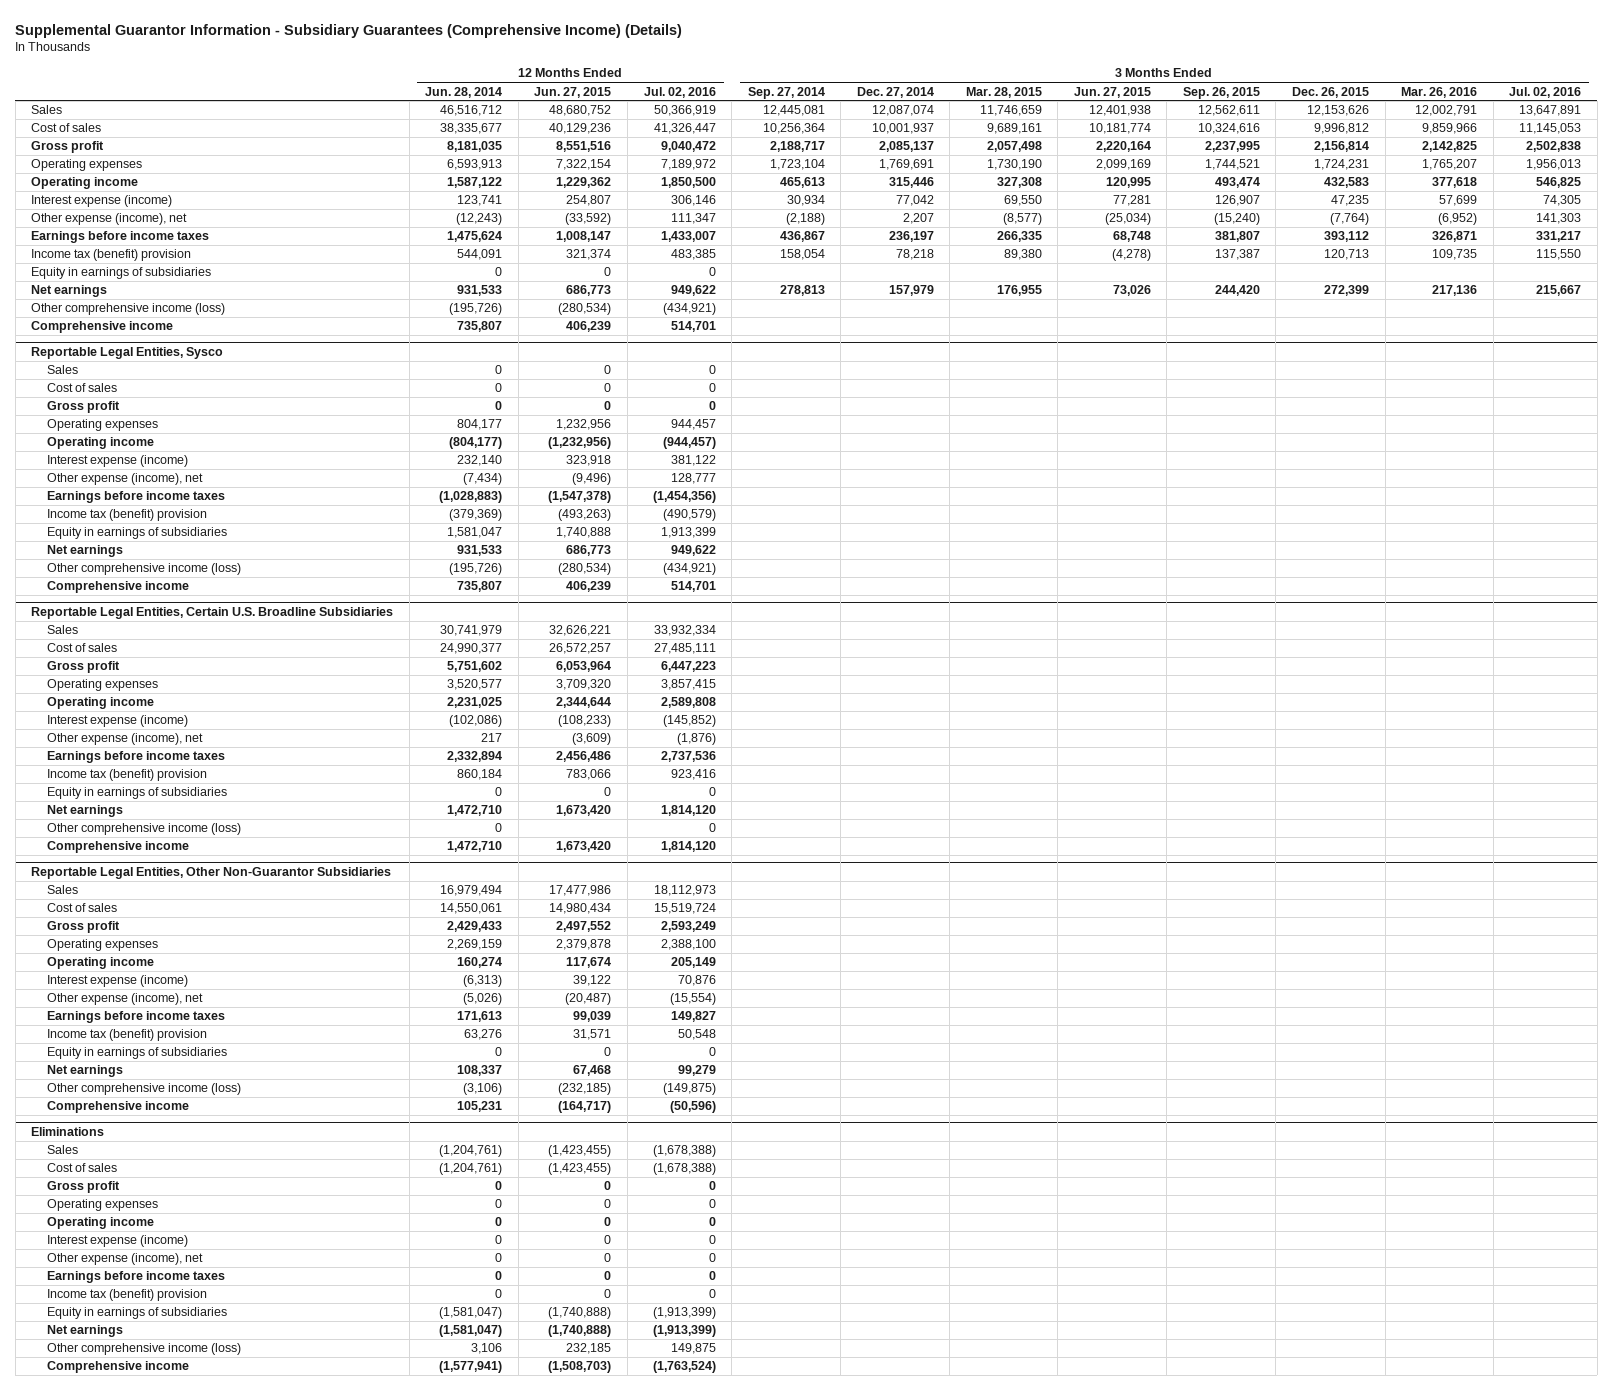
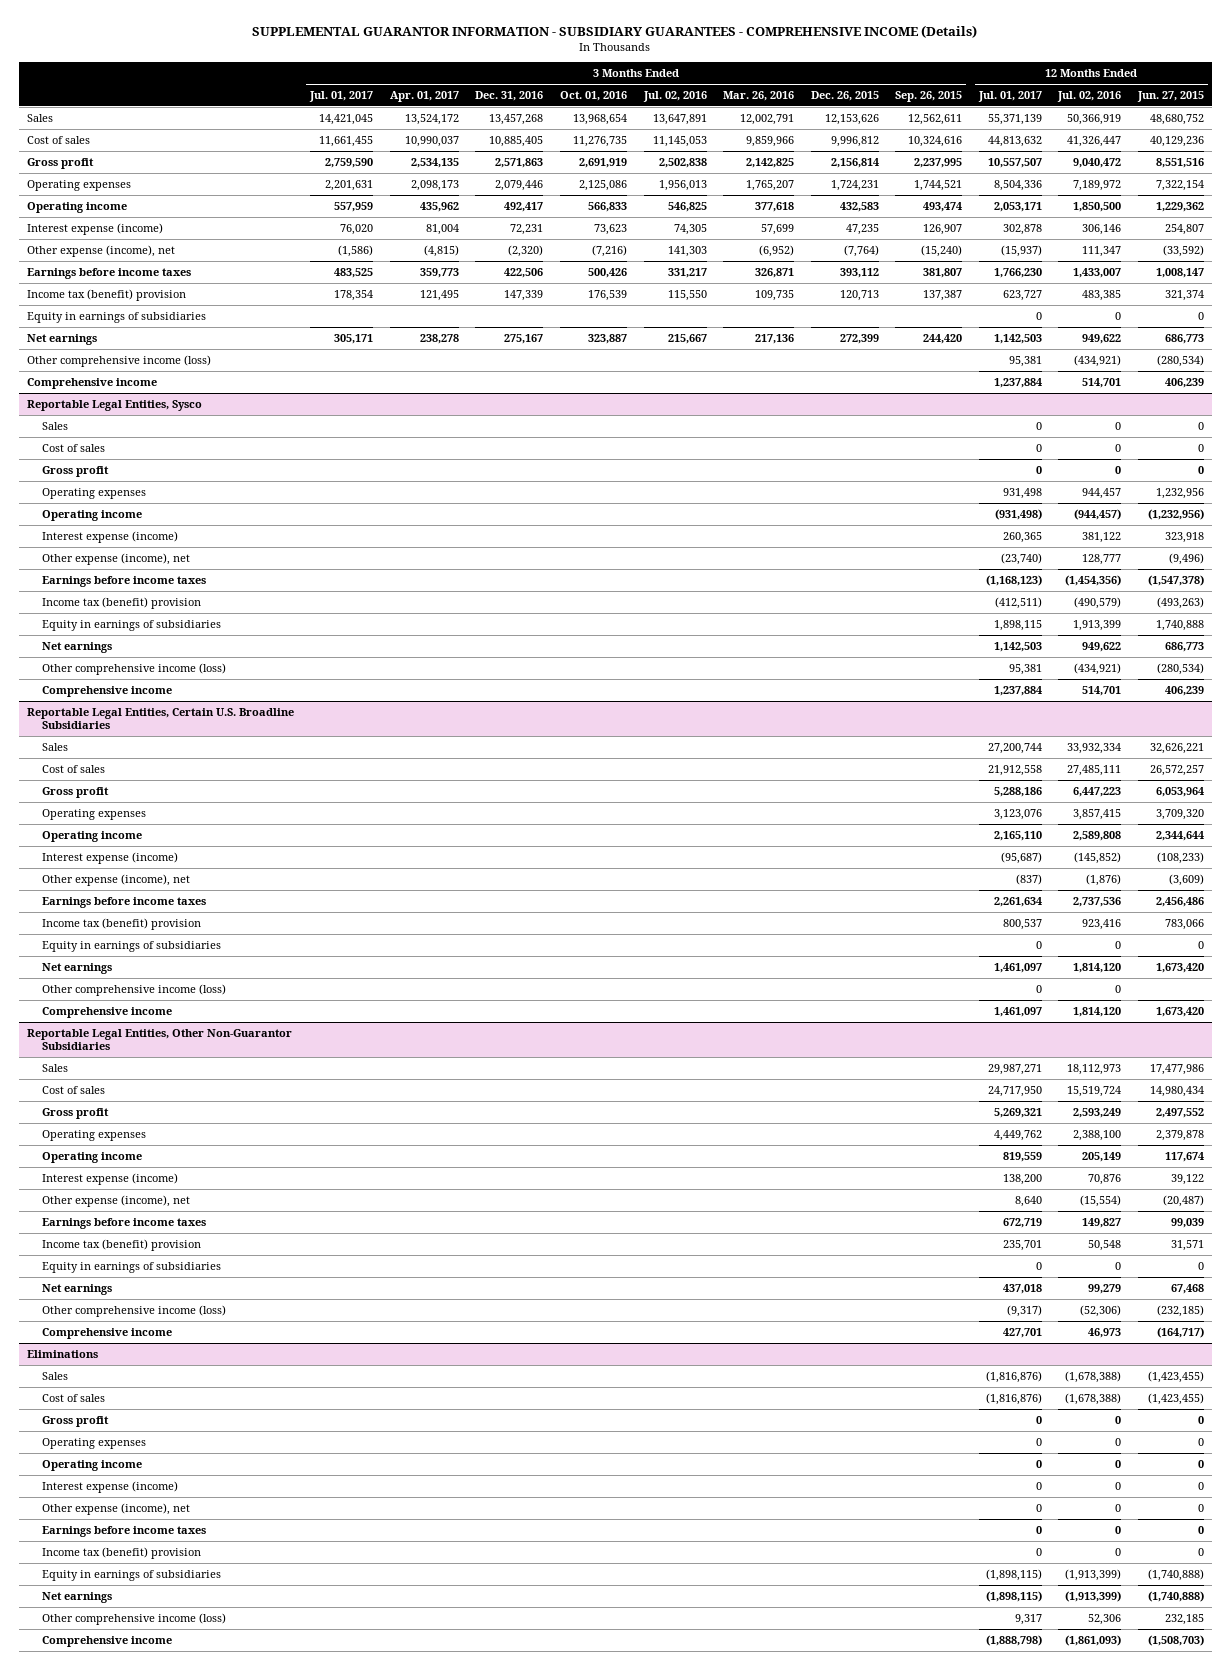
[15,23,683,38] Supplemental Guarantor Information - Subsidiary Guarantees (Comprehensive Income) (Details) -> [252,24,978,38] SUPPLEMENTAL GUARANTOR INFORMATION - SUBSIDIARY GUARANTEES - COMPREHENSIVE INCOME (Details)
[425,86,503,98] Jun. 28, 2014 -> none
[747,86,825,99] Sep. 27, 2014 -> none
[856,86,934,98] Dec. 27, 2014 -> none
[965,86,1042,98] Mar. 28, 2015 -> none
[1073,86,1151,98] Jun. 27, 2015 -> none
none -> [309,90,374,102] Jul. 01, 2017
none -> [389,90,459,102] Apr. 01, 2017
none -> [475,90,544,101] Dec. 31, 2016
none -> [560,90,628,101] Oct. 01, 2016
none -> [977,90,1042,102] Jul. 01, 2017
[662,1083,716,1096] (149,875) -> [1080,1304,1122,1317] (52,306)
[669,1101,716,1114] (50,596) -> [1088,1327,1122,1338] 46,973
[670,1343,716,1355] 149,875 -> [1088,1613,1122,1625] 52,306
[652,1361,716,1374] (1,763,524) -> [1065,1634,1122,1646] (1,861,093)

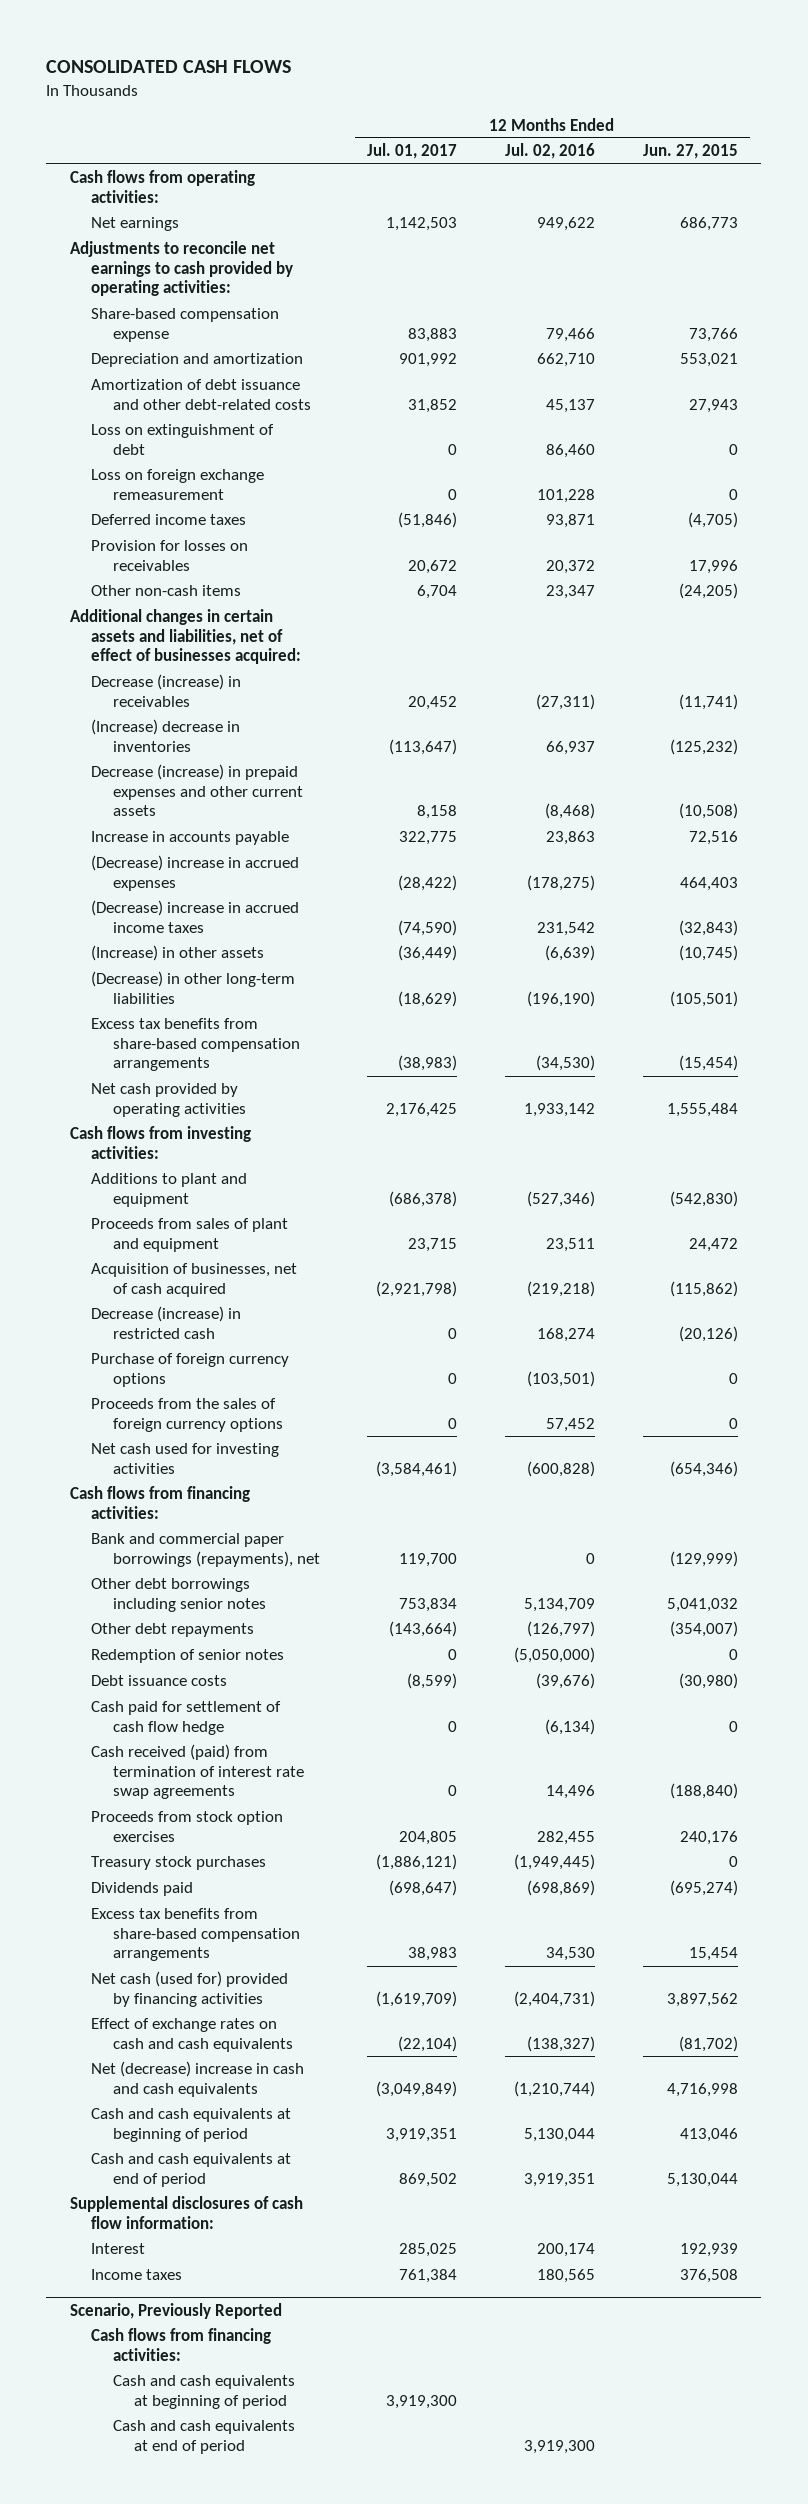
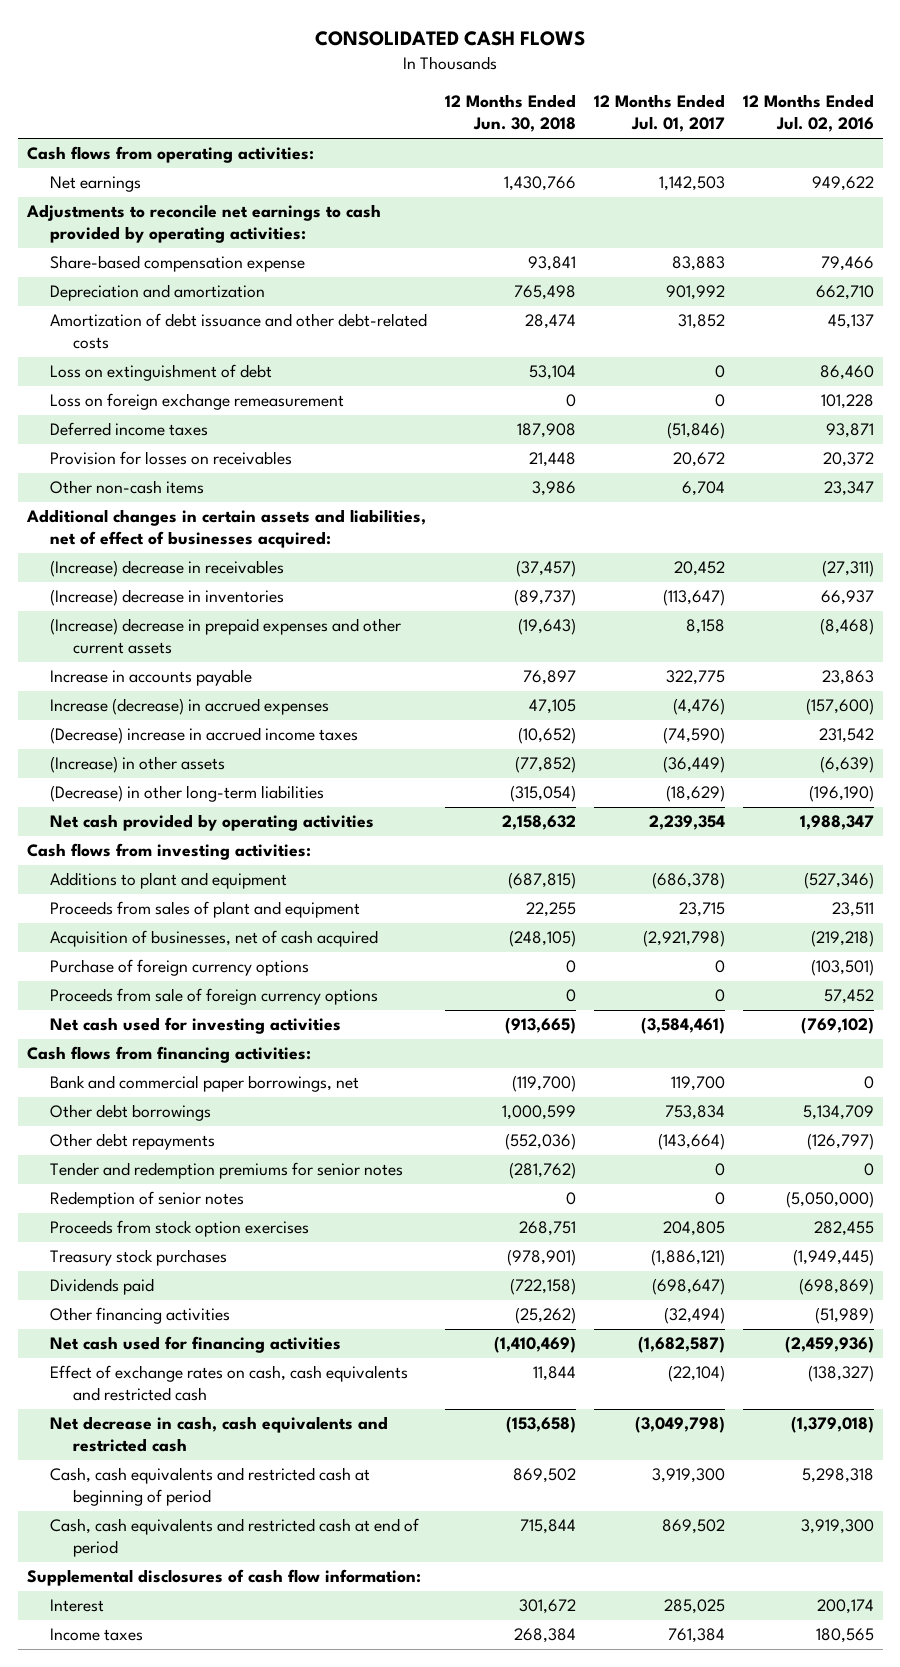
[642,144,738,160] Jun. 27, 2015 -> none
none -> [444,94,576,133] 12 Months Ended Jun. 30, 2018
[91,674,242,707] Decrease (increase) in receivables -> [49,560,284,578] (Increase) decrease in receivables
[91,764,303,817] Decrease (increase) in prepaid expenses and other current assets -> [49,618,401,655] (Increase) decrease in prepaid expenses and other current assets
[91,855,300,891] (Decrease) increase in accrued expenses -> [49,698,329,716] Increase (decrease) in accrued expenses
[398,874,458,891] (28,422) -> [672,698,725,716] (4,476)
[526,874,595,891] (178,275) -> [805,698,874,716] (157,600)
[91,1018,300,1072] Excess tax benefits from share-based compensation arrangements -> none
[386,1102,458,1117] 2,176,425 -> [648,815,725,831] 2,239,354
[523,1102,595,1117] 1,933,142 -> [799,815,874,831] 1,988,347
[91,1306,242,1339] Decrease (increase) in restricted cash -> none
[91,1398,283,1432] Proceeds from the sales of foreign currency options -> [49,988,378,1006] Proceeds from sale of foreign currency options
[526,1460,595,1477] (600,828) -> [800,1017,874,1035] (769,102)
[91,1533,320,1567] Bank and commercial paper borrowings (repayments), net -> [49,1075,359,1093] Bank and commercial paper borrowings, net
[91,1578,266,1612] Other debt borrowings including senior notes -> [49,1104,211,1122] Other debt borrowings
none -> [49,1162,403,1180] Tender and redemption premiums for senior notes
[91,1675,228,1687] Debt issuance costs -> none
[91,1701,282,1735] Cash paid for settlement of cash flow hedge -> none
[91,1744,304,1800] Cash received (paid) from termination of interest rate swap agreements -> none
[91,1908,300,1962] Excess tax benefits from share-based compensation arrangements -> none
none -> [49,1307,230,1325] Other financing activities
[91,1971,289,2007] Net cash (used for) provided by financing activities -> [49,1336,341,1354] Net cash used for financing activities
[376,1990,458,2007] (1,619,709) -> [637,1336,725,1354] (1,682,587)
[513,1990,595,2007] (2,404,731) -> [784,1336,874,1354] (2,459,936)
[91,2018,293,2052] Effect of exchange rates on cash and cash equivalents -> [49,1365,408,1402] Effect of exchange rates on cash, cash equivalents and restricted cash
[91,2061,305,2097] Net (decrease) increase in cash and cash equivalents -> [49,1416,388,1453] Net decrease in cash, cash equivalents and restricted cash
[376,2080,458,2097] (3,049,849) -> [634,1416,725,1434] (3,049,798)
[513,2080,595,2097] (1,210,744) -> [790,1416,874,1434] (1,379,018)
[91,2108,292,2142] Cash and cash equivalents at beginning of period -> [49,1467,370,1507] Cash, cash equivalents and restricted cash at beginning of period
[386,2127,458,2142] 3,919,351 -> [651,1468,725,1484] 3,919,300
[523,2127,595,2142] 5,130,044 -> [801,1468,874,1484] 5,298,318
[91,2153,292,2187] Cash and cash equivalents at end of period -> [49,1518,419,1558] Cash, cash equivalents and restricted cash at end of period
[523,2172,595,2187] 3,919,351 -> [800,1519,874,1535] 3,919,300
[70,2303,283,2320] Scenario, Previously Reported -> none
[91,2328,272,2361] Cash flows from financing activities: -> none
[112,2375,295,2409] Cash and cash equivalents at beginning of period -> none
[112,2420,295,2454] Cash and cash equivalents at end of period -> none

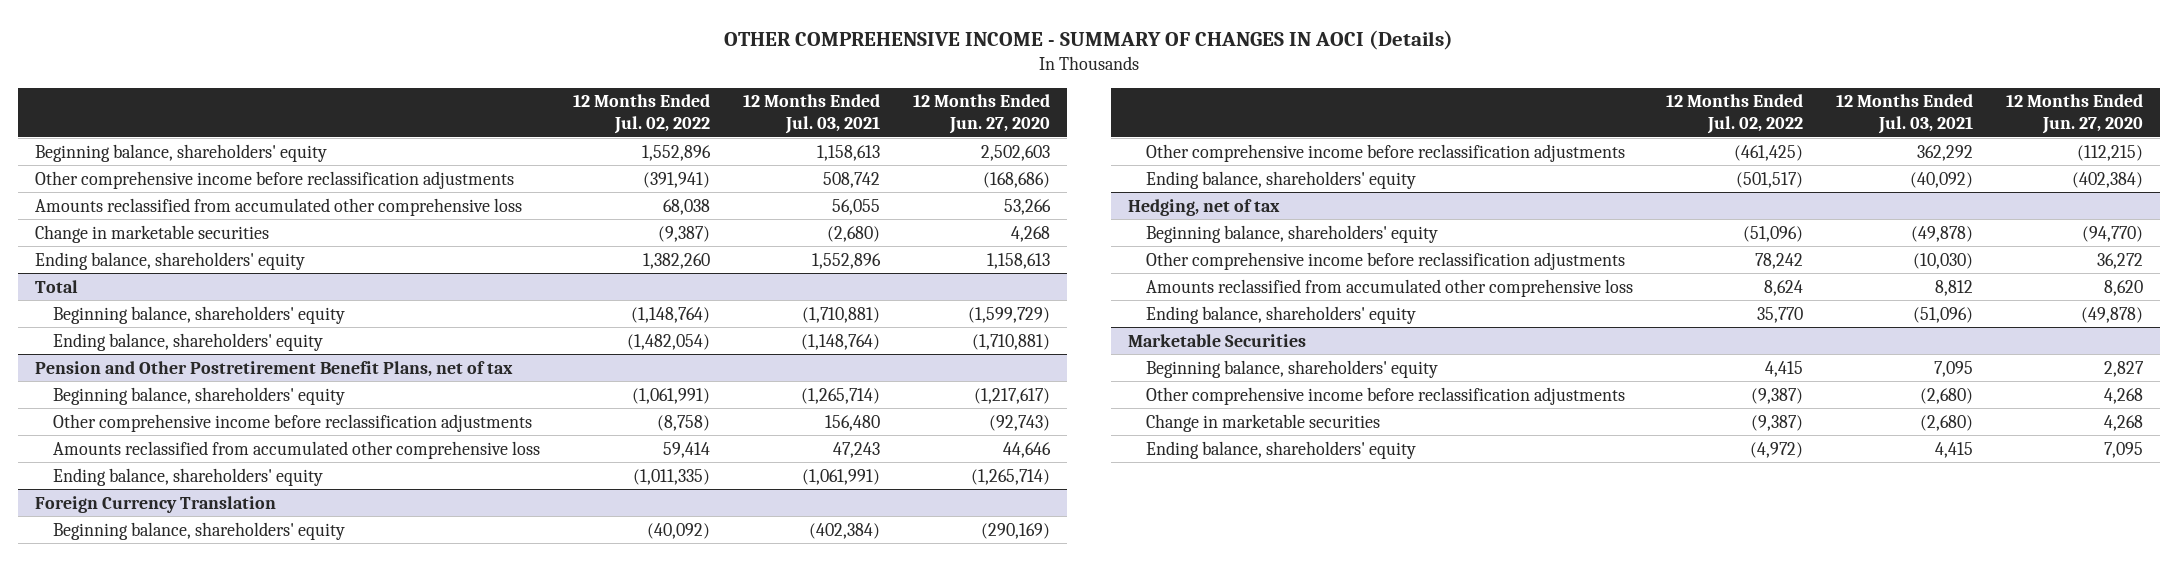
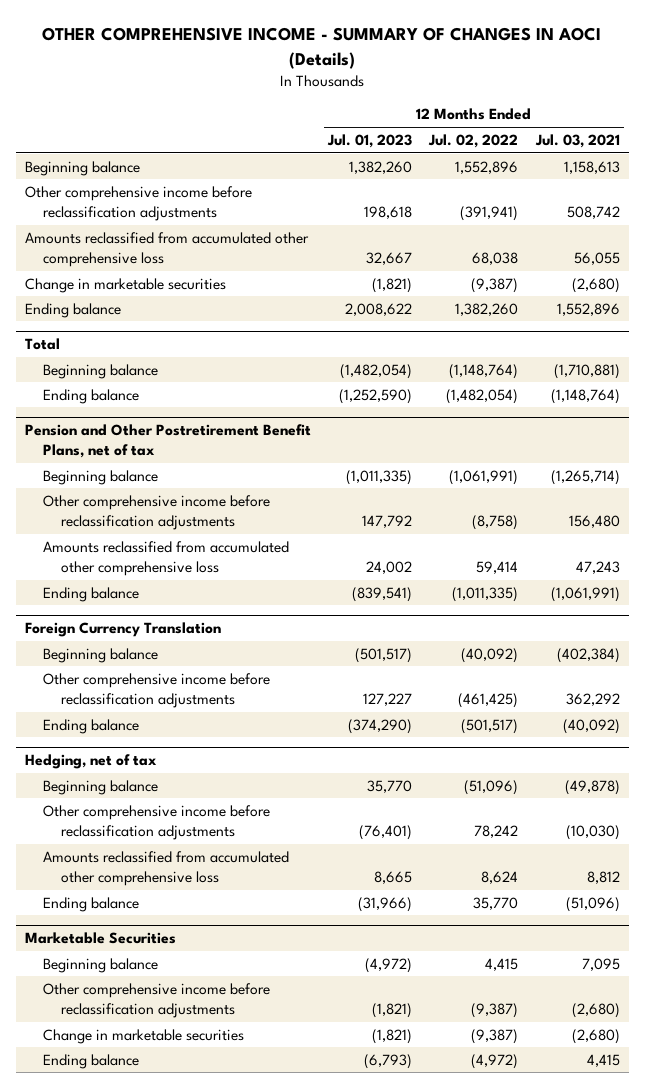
[913,94,1051,135] 12 Months Ended Jun. 27, 2020 -> none
none -> [327,133,413,148] Jul. 01, 2023
[34,143,327,162] Beginning balance, shareholders' equity -> [24,160,140,176] Beginning balance
[34,251,305,270] Ending balance, shareholders' equity -> [24,302,121,318] Ending balance
[52,305,345,324] Beginning balance, shareholders' equity -> [42,363,158,379] Beginning balance
[52,332,323,351] Ending balance, shareholders' equity -> [42,388,139,404] Ending balance
[52,386,345,405] Beginning balance, shareholders' equity -> [42,469,158,485] Beginning balance
[52,467,323,486] Ending balance, shareholders' equity -> [42,586,139,602] Ending balance
[52,521,345,540] Beginning balance, shareholders' equity -> [42,647,158,663] Beginning balance
[1145,170,1416,189] Ending balance, shareholders' equity -> [42,718,139,734] Ending balance
[1145,224,1438,243] Beginning balance, shareholders' equity -> [42,779,158,795] Beginning balance
[1145,305,1416,324] Ending balance, shareholders' equity -> [42,896,139,912] Ending balance
[1145,359,1438,378] Beginning balance, shareholders' equity -> [42,957,158,973] Beginning balance
[1145,440,1416,459] Ending balance, shareholders' equity -> [42,1053,139,1069] Ending balance

